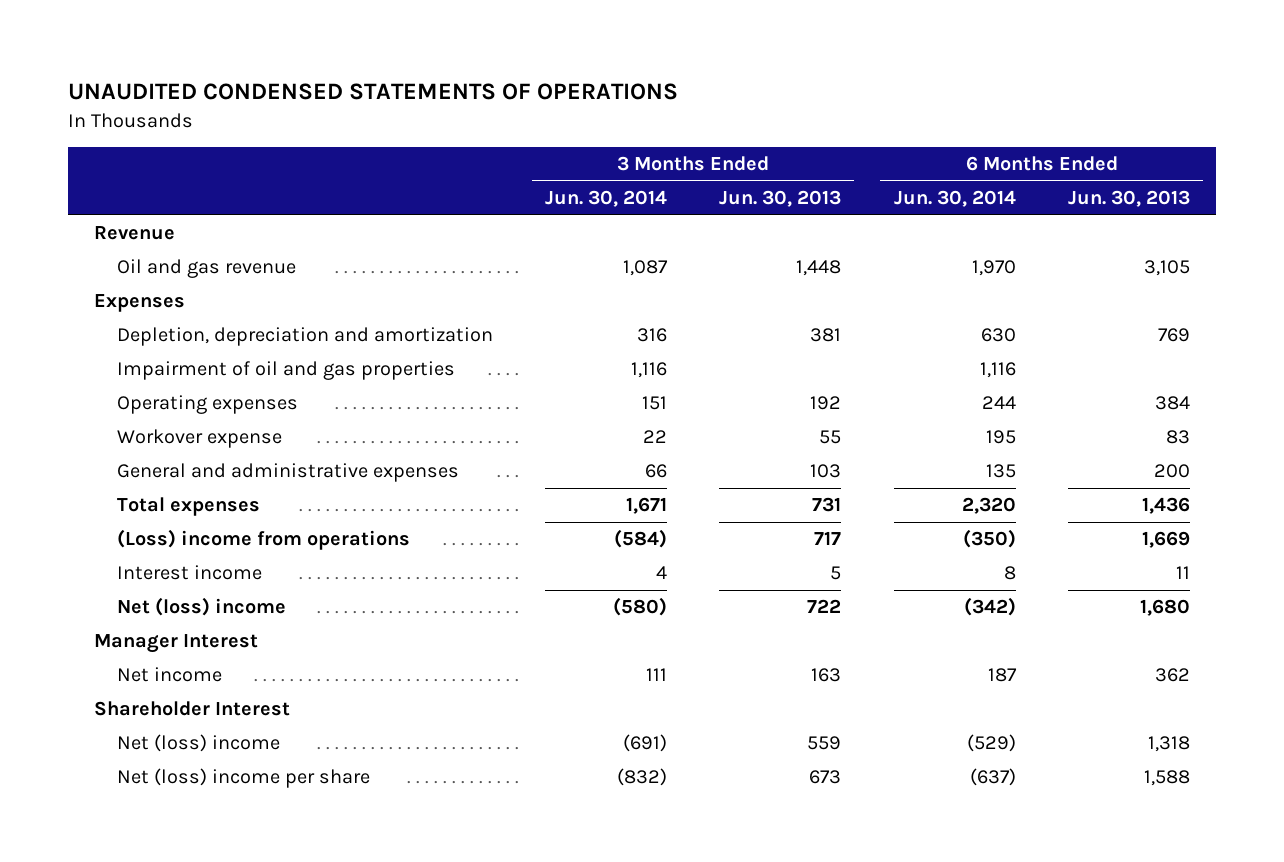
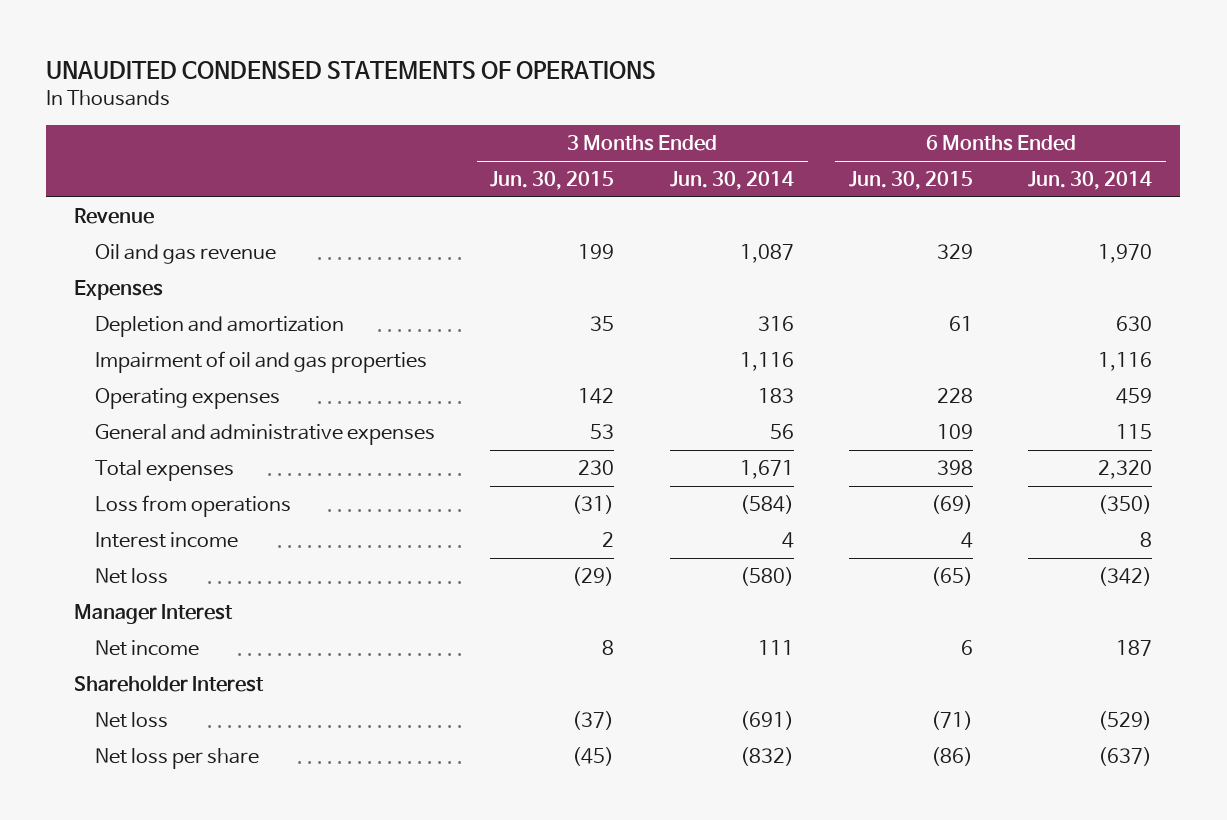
[719,190,842,208] Jun. 30, 2013 -> none
[1067,190,1190,208] Jun. 30, 2013 -> none
none -> [490,171,615,191] Jun. 30, 2015
none -> [849,171,974,191] Jun. 30, 2015
[116,327,493,347] Depletion, depreciation and amortization -> [95,316,345,338] Depletion and amortization
[116,429,282,449] Workover expense -> none
[641,396,667,411] 151 -> [757,388,794,404] 183
[981,396,1016,410] 244 -> [1116,388,1153,405] 459
[644,464,667,479] 66 -> [769,424,794,440] 56
[985,464,1016,479] 135 -> [1116,424,1153,440] 115
[116,529,410,551] (Loss) income from operations -> [95,495,292,518] Loss from operations
[116,597,286,617] Net (loss) income -> [95,568,169,585] Net loss
[116,734,280,753] Net (loss) income -> [95,712,169,729] Net loss
[116,768,370,789] Net (loss) income per share -> [95,748,260,770] Net loss per share

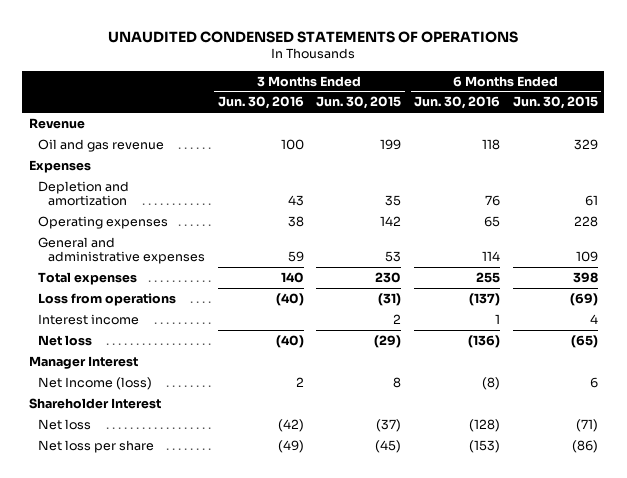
[669,171,794,191] Jun. 30, 2014 -> none
[1028,171,1153,191] Jun. 30, 2014 -> none
none -> [217,96,304,110] Jun. 30, 2016
none -> [414,96,501,110] Jun. 30, 2016
[95,351,428,374] Impairment of oil and gas properties -> none
[95,640,200,657] Net income -> [38,376,153,390] Net Income (loss)

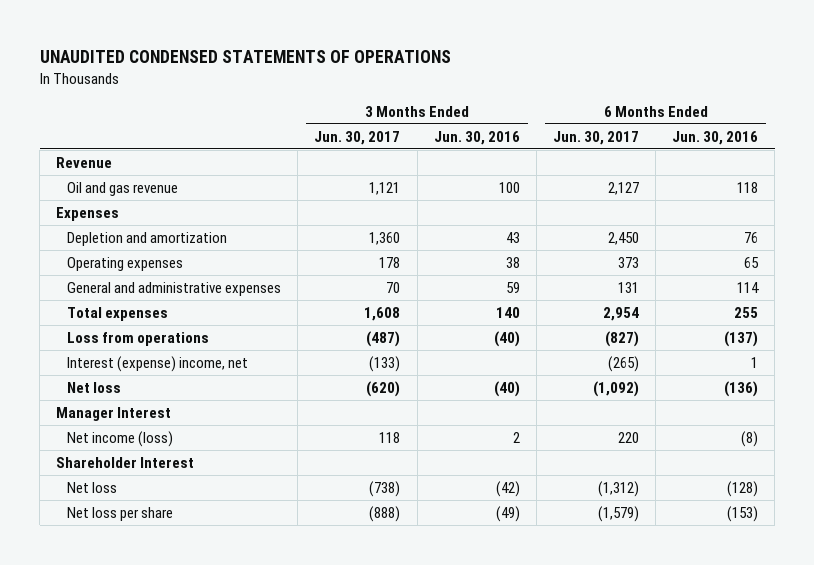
[316,96,402,110] Jun. 30, 2015 -> none
[513,96,599,110] Jun. 30, 2015 -> none
none -> [314,130,401,145] Jun. 30, 2017
none -> [552,130,639,145] Jun. 30, 2017
[38,313,140,325] Interest income -> [67,355,249,372] Interest (expense) income, net
[38,376,153,390] Net Income (loss) -> [67,430,174,447] Net income (loss)

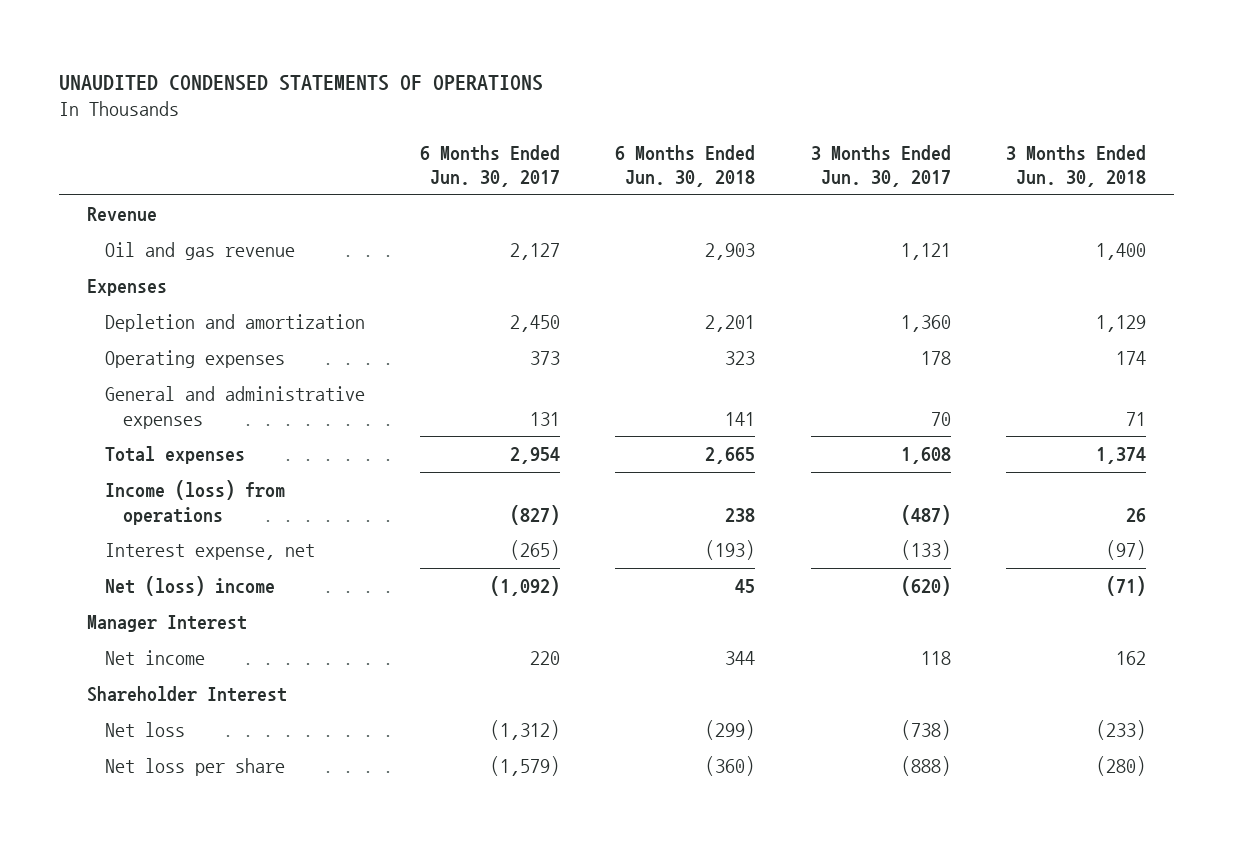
[433,130,520,145] Jun. 30, 2016 -> none
[672,130,759,145] Jun. 30, 2016 -> none
none -> [615,144,756,188] 6 Months Ended Jun. 30, 2018
none -> [1005,144,1146,188] 3 Months Ended Jun. 30, 2018
[67,331,210,346] Loss from operations -> [104,480,285,525] Income (loss) from operations
[67,355,249,372] Interest (expense) income, net -> [104,543,315,561] Interest expense, net
[67,381,122,393] Net loss -> [104,576,275,597] Net (loss) income
[67,430,174,447] Net income (loss) -> [104,650,205,666] Net income

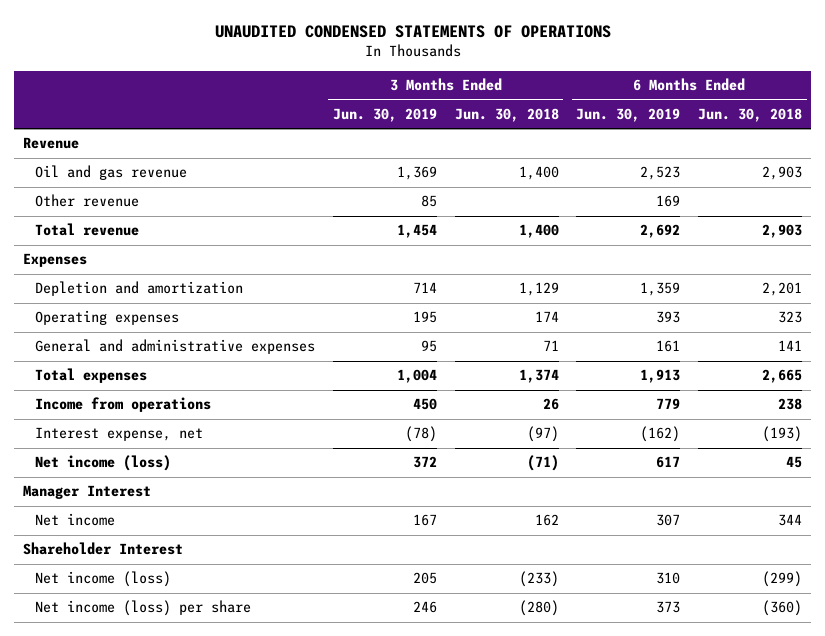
[420,144,561,188] 6 Months Ended Jun. 30, 2017 -> none
[810,144,951,188] 3 Months Ended Jun. 30, 2017 -> none
none -> [332,108,437,123] Jun. 30, 2019
none -> [576,108,681,123] Jun. 30, 2019
none -> [34,194,139,208] Other revenue
none -> [34,223,139,237] Total revenue
[104,480,285,525] Income (loss) from operations -> [34,397,211,413] Income from operations
[104,576,275,597] Net (loss) income -> [34,455,171,472] Net income (loss)
[104,722,185,738] Net loss -> [34,571,171,588] Net income (loss)
[104,758,285,777] Net loss per share -> [34,600,251,617] Net income (loss) per share

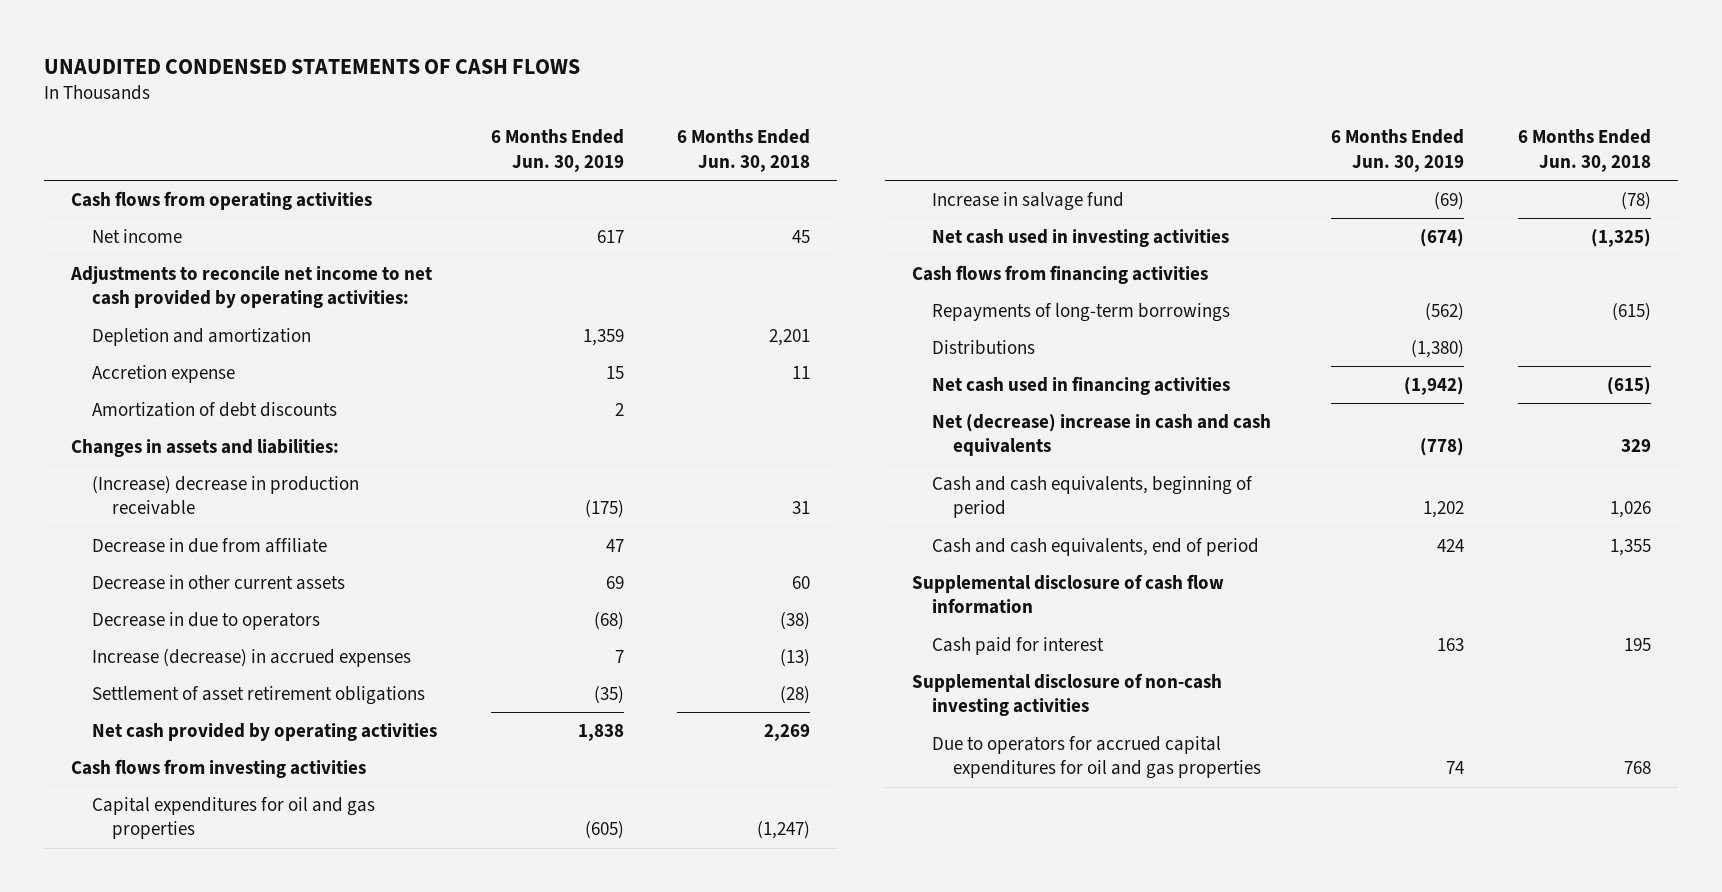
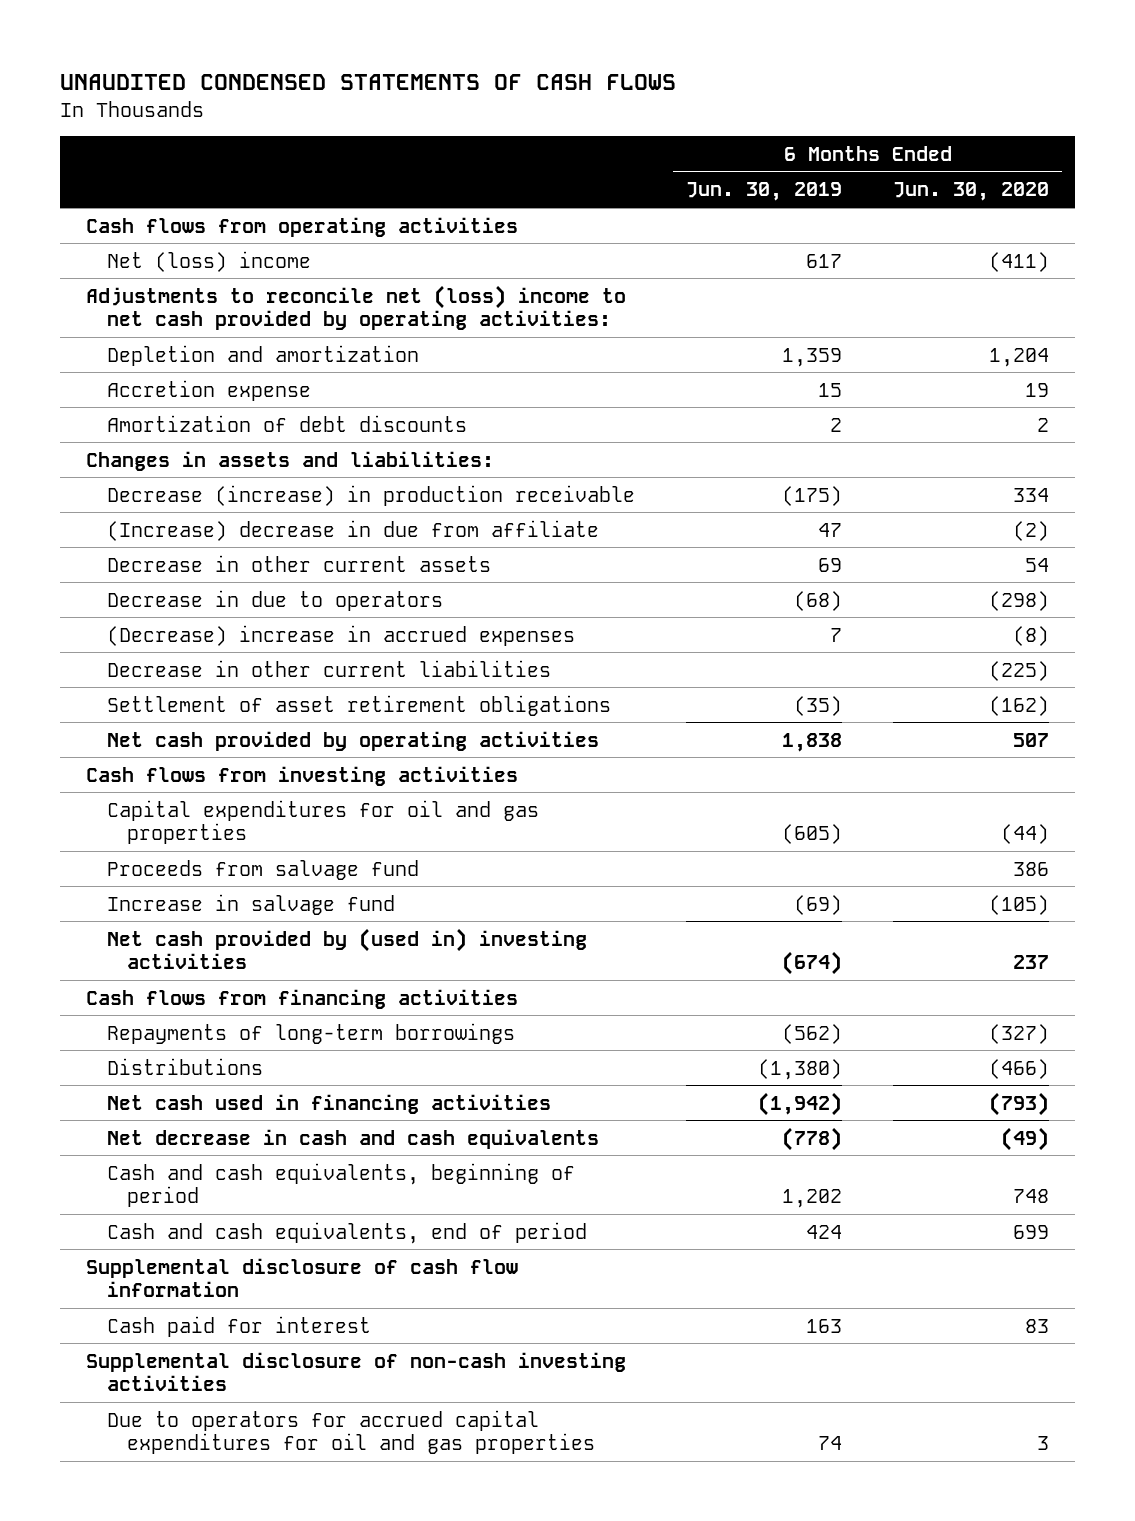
[677,129,811,172] 6 Months Ended Jun. 30, 2018 -> none
none -> [893,182,1050,202] Jun. 30, 2020
[91,228,182,243] Net income -> [106,250,311,272] Net (loss) income
[70,265,433,309] Adjustments to reconcile net income to net cash provided by operating activities: -> [85,284,626,331] Adjustments to reconcile net (loss) income to net cash provided by operating activities:
[91,475,359,516] (Increase) decrease in production receivable -> [106,484,635,506] Decrease (increase) in production receivable
[91,537,327,553] Decrease in due from affiliate -> [106,519,599,541] (Increase) decrease in due from affiliate
[91,648,411,667] Increase (decrease) in accrued expenses -> [106,624,575,646] (Decrease) increase in accrued expenses
none -> [106,659,551,677] Decrease in other current liabilities
none -> [106,859,419,880] Proceeds from salvage fund
[932,228,1230,247] Net cash used in investing activities -> [106,927,587,970] Net cash provided by (used in) investing activities
[932,413,1272,457] Net (decrease) increase in cash and cash equivalents -> [106,1128,599,1149] Net decrease in cash and cash equivalents

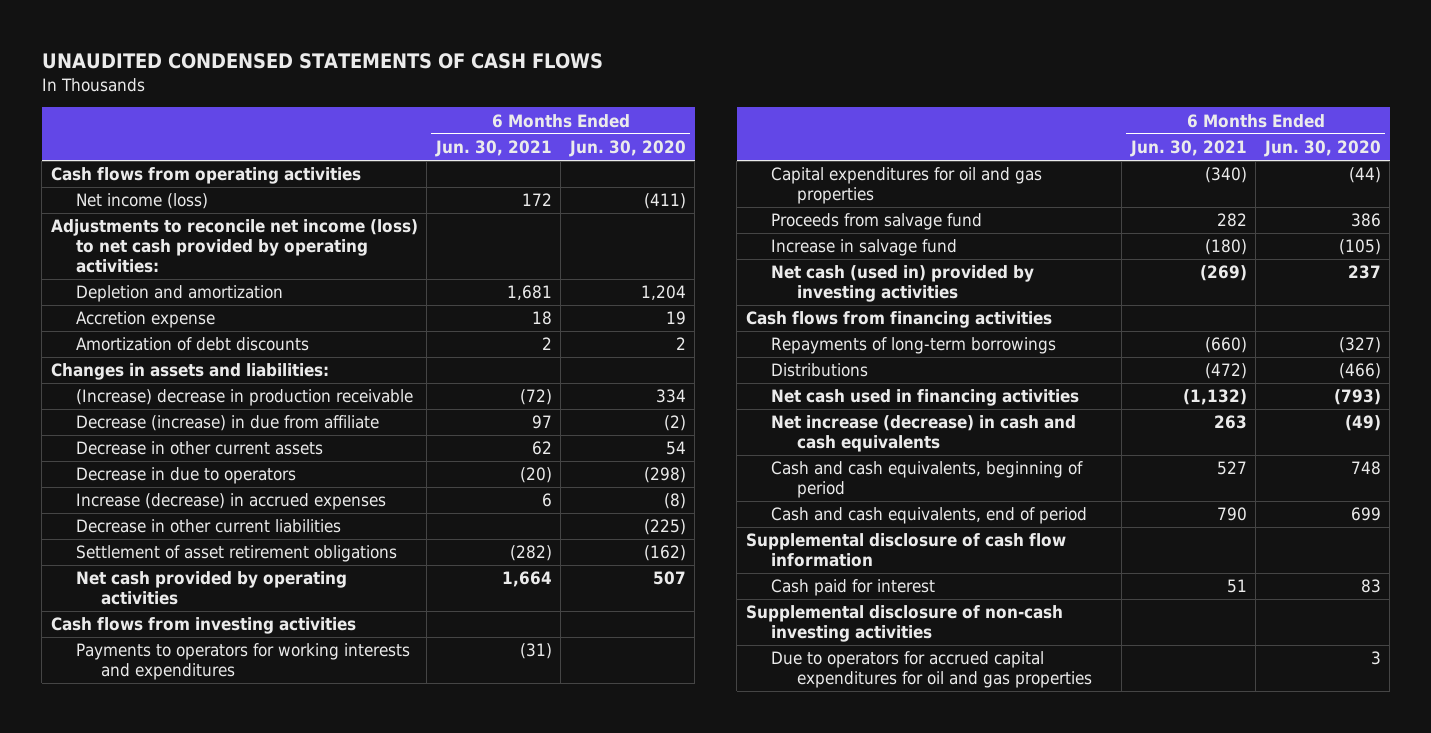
[686,182,843,202] Jun. 30, 2019 -> none
none -> [434,140,552,158] Jun. 30, 2021
[106,250,311,272] Net (loss) income -> [76,193,209,210] Net income (loss)
[85,284,626,331] Adjustments to reconcile net (loss) income to net cash provided by operating activities: -> [50,219,418,274] Adjustments to reconcile net income (loss) to net cash provided by operating activities:
[106,484,635,506] Decrease (increase) in production receivable -> [76,389,414,407] (Increase) decrease in production receivable
[106,519,599,541] (Increase) decrease in due from affiliate -> [76,415,380,432] Decrease (increase) in due from affiliate
[106,624,575,646] (Decrease) increase in accrued expenses -> [76,493,387,511] Increase (decrease) in accrued expenses
none -> [76,643,411,681] Payments to operators for working interests and expenditures
[106,927,587,970] Net cash provided by (used in) investing activities -> [771,265,1035,303] Net cash (used in) provided by investing activities
[106,1128,599,1149] Net decrease in cash and cash equivalents -> [771,415,1077,453] Net increase (decrease) in cash and cash equivalents

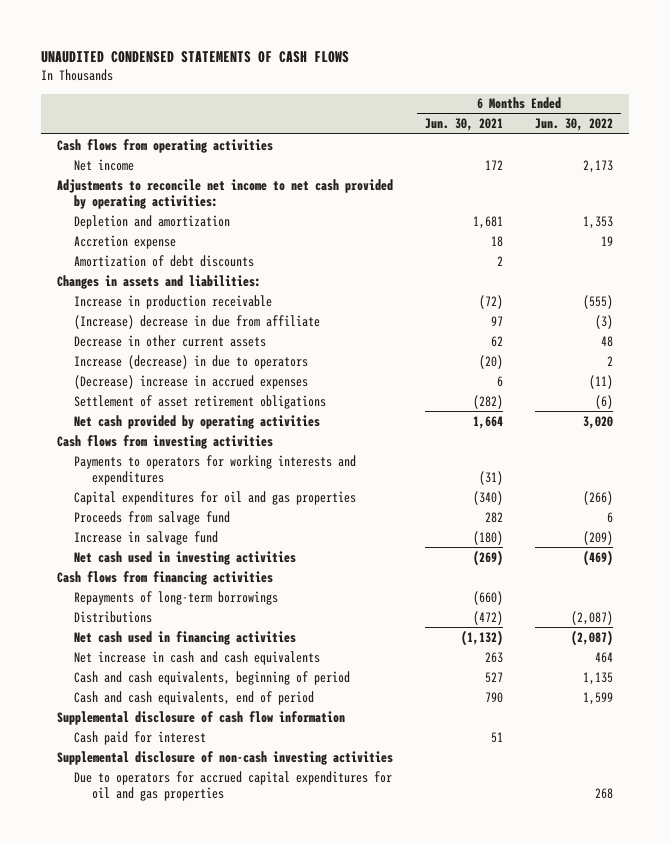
[568,140,686,158] Jun. 30, 2020 -> none
none -> [535,118,614,132] Jun. 30, 2022
[76,193,209,210] Net income (loss) -> [74,158,135,171] Net income
[50,219,418,274] Adjustments to reconcile net income (loss) to net cash provided by operating activities: -> [57,178,394,209] Adjustments to reconcile net income to net cash provided by operating activities:
[76,389,414,407] (Increase) decrease in production receivable -> [74,294,273,309] Increase in production receivable
[76,415,380,432] Decrease (increase) in due from affiliate -> [74,314,321,329] (Increase) decrease in due from affiliate
[76,519,342,534] Decrease in other current liabilities -> none
[76,467,297,485] Decrease in due to operators -> [74,354,309,369] Increase (decrease) in due to operators
[76,493,387,511] Increase (decrease) in accrued expenses -> [74,374,309,389] (Decrease) increase in accrued expenses
[771,265,1035,303] Net cash (used in) provided by investing activities -> [74,550,297,565] Net cash used in investing activities
[771,415,1077,453] Net increase (decrease) in cash and cash equivalents -> [74,650,321,665] Net increase in cash and cash equivalents

